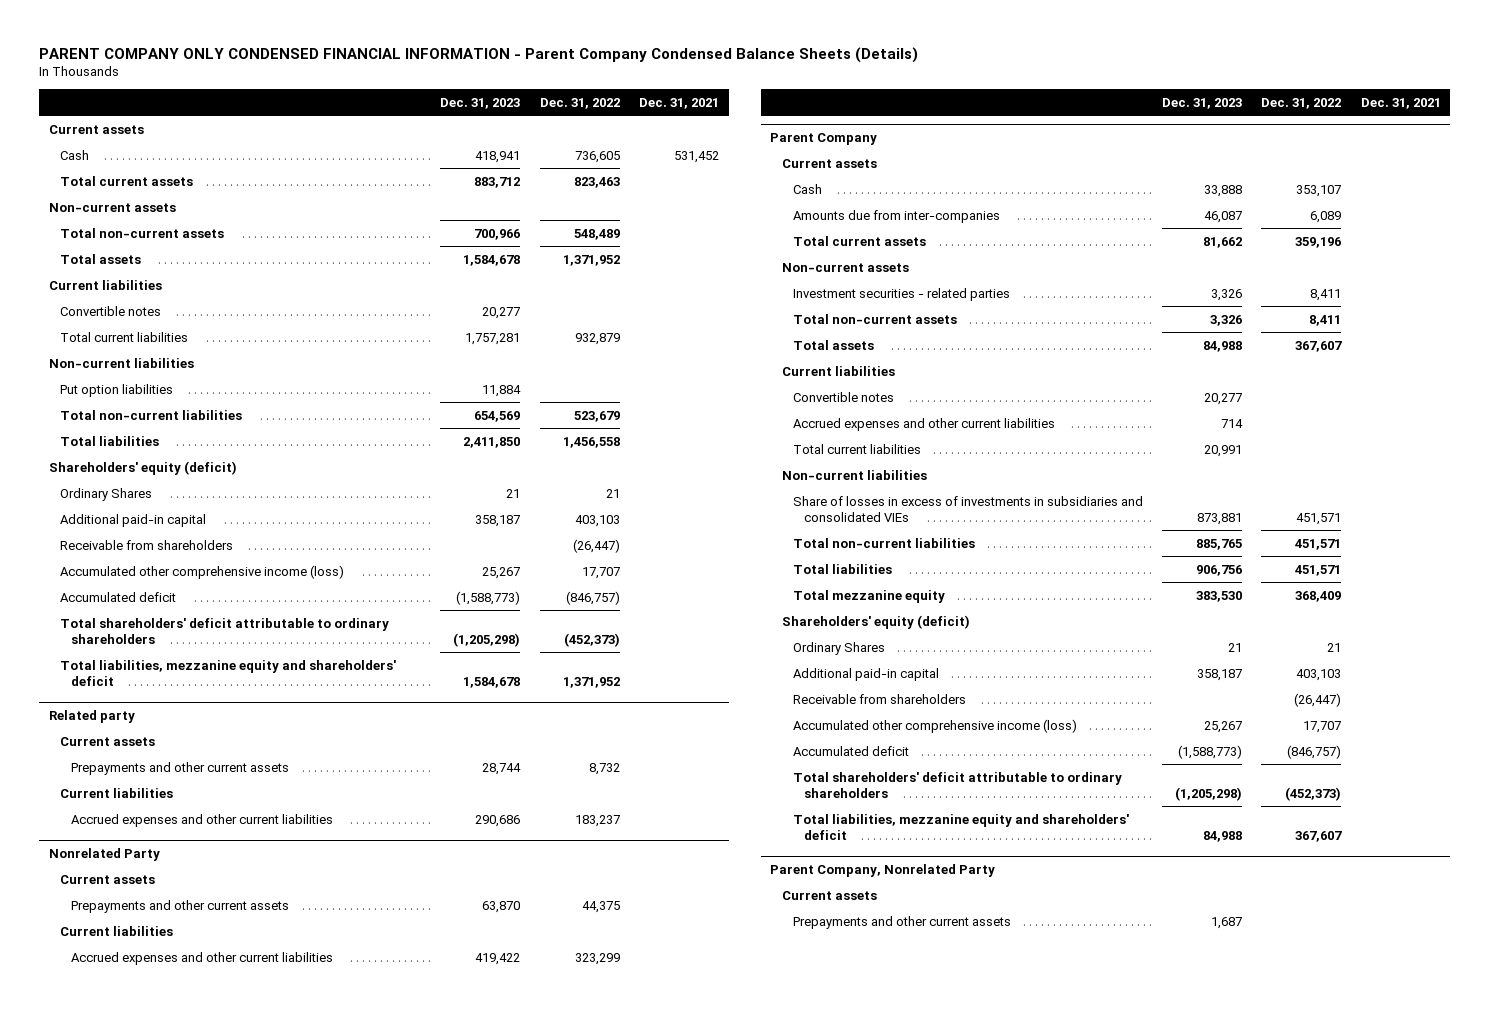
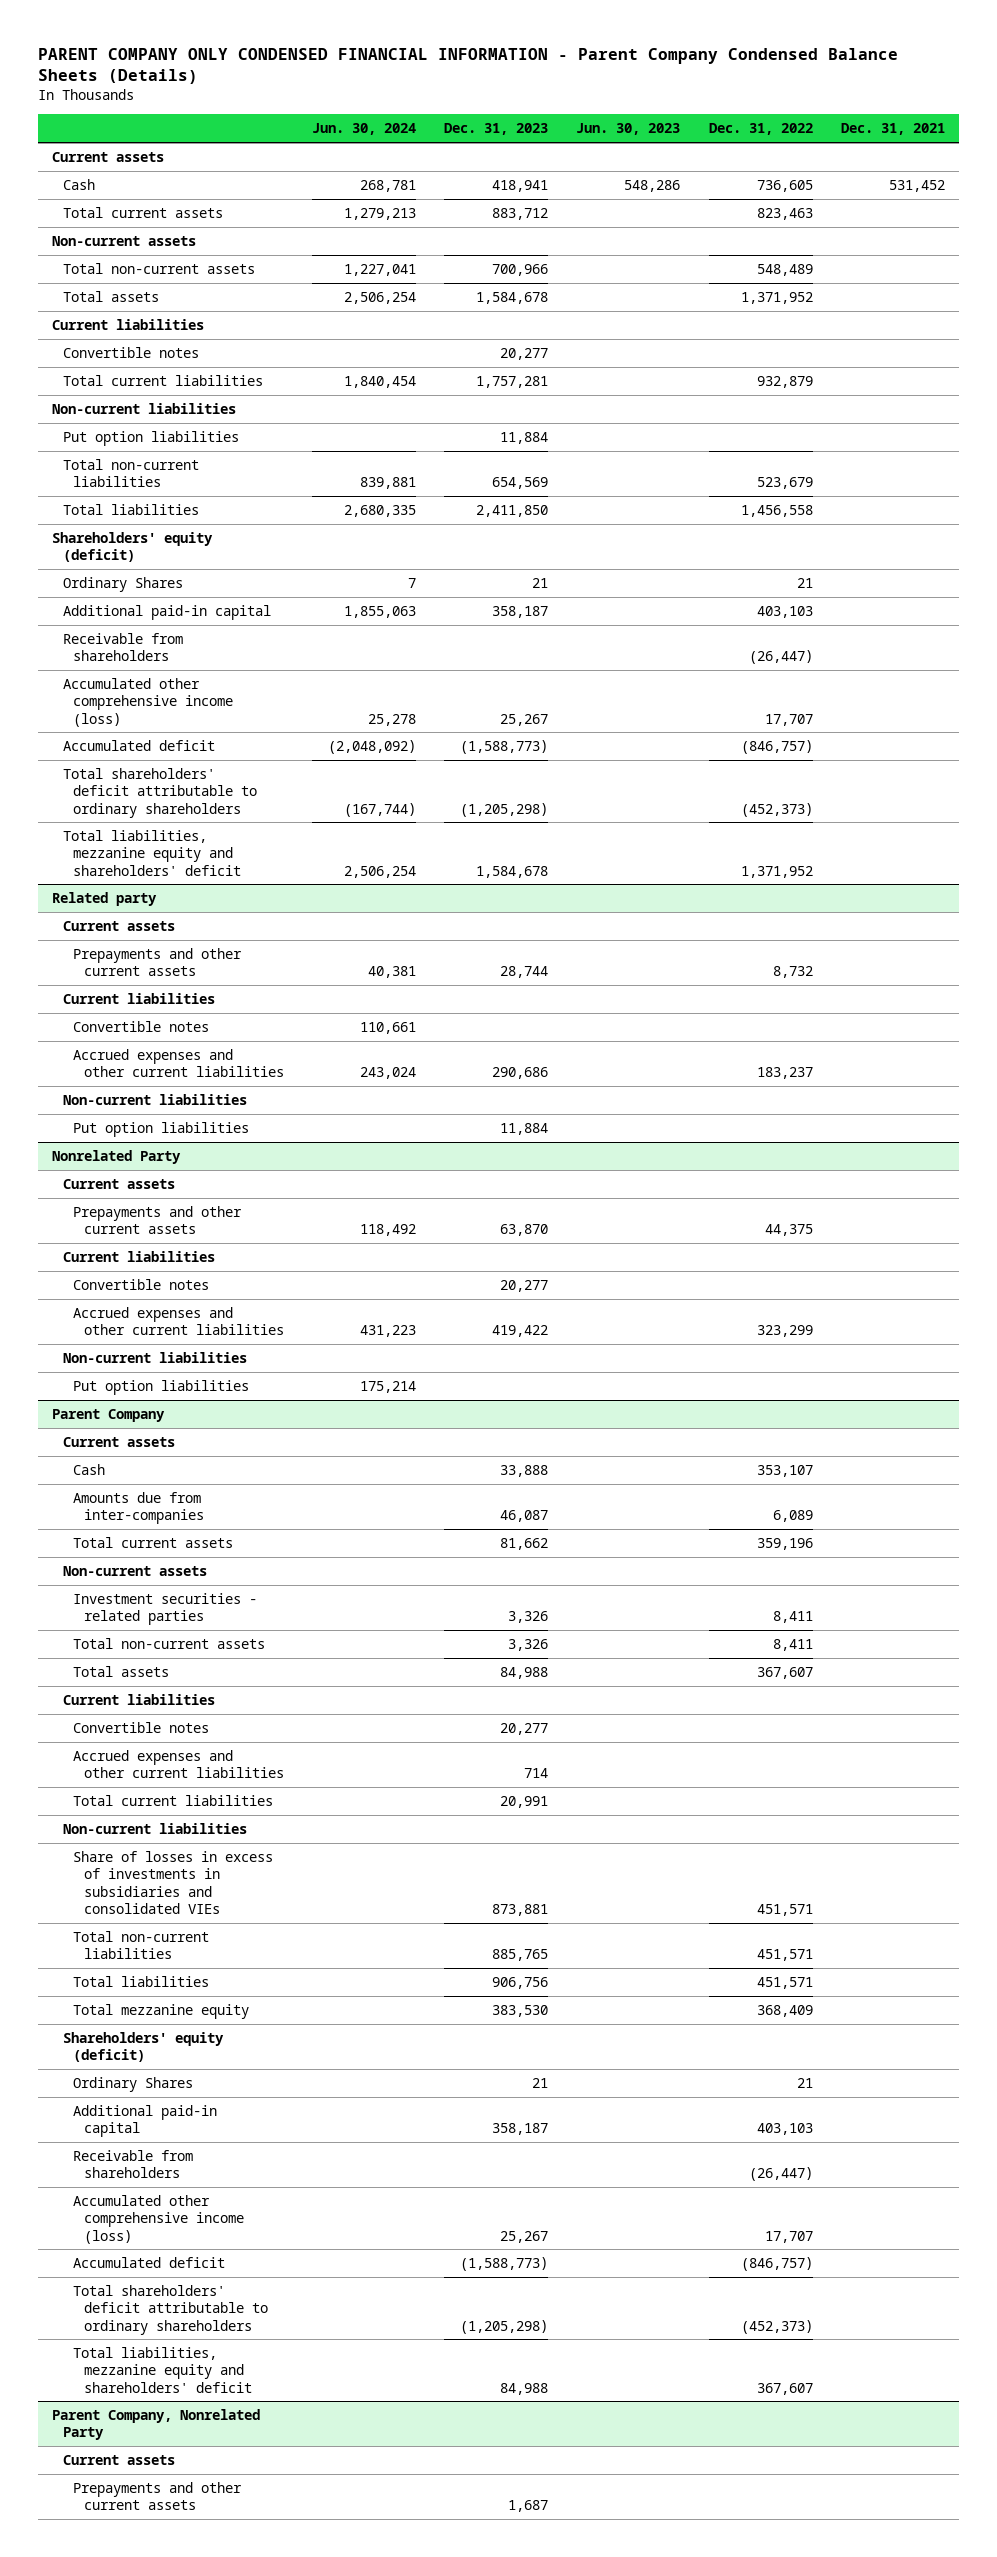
none -> [312,123,417,136] Jun. 30, 2024
none -> [576,123,681,136] Jun. 30, 2023
none -> [73,1020,210,1032] Convertible notes
none -> [62,1093,247,1105] Non-current liabilities
none -> [73,1121,250,1137] Put option liabilities
none -> [73,1278,210,1290] Convertible notes
none -> [62,1351,247,1363] Non-current liabilities
none -> [73,1379,250,1395] Put option liabilities

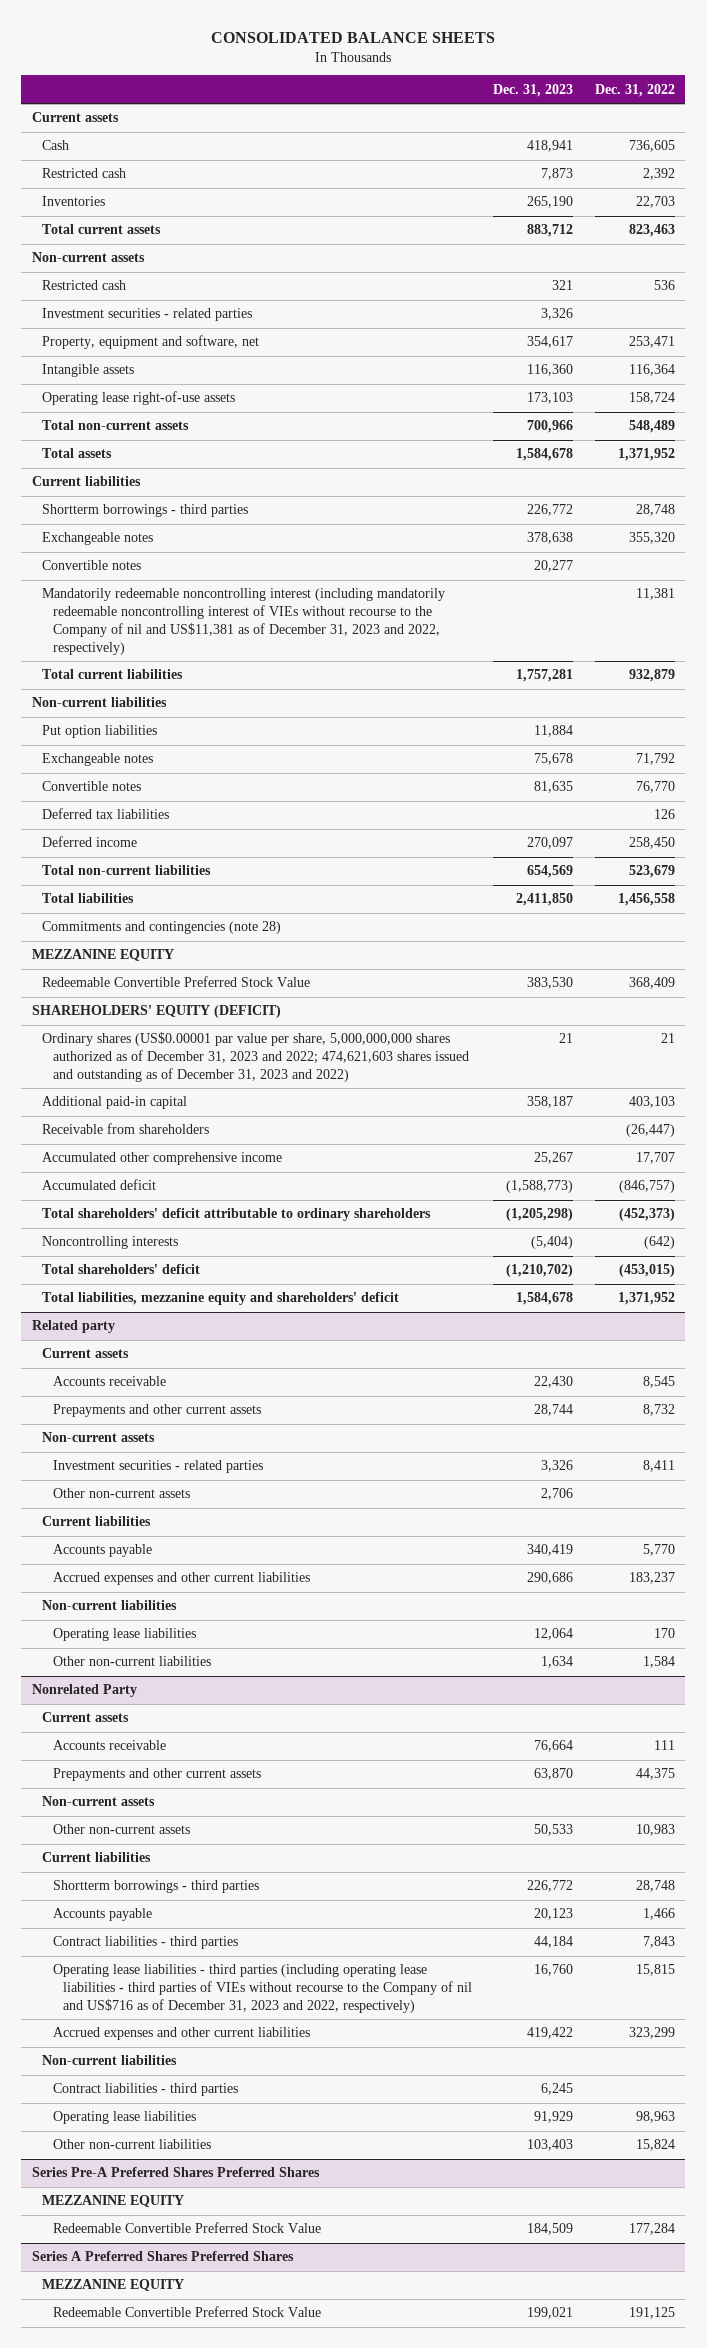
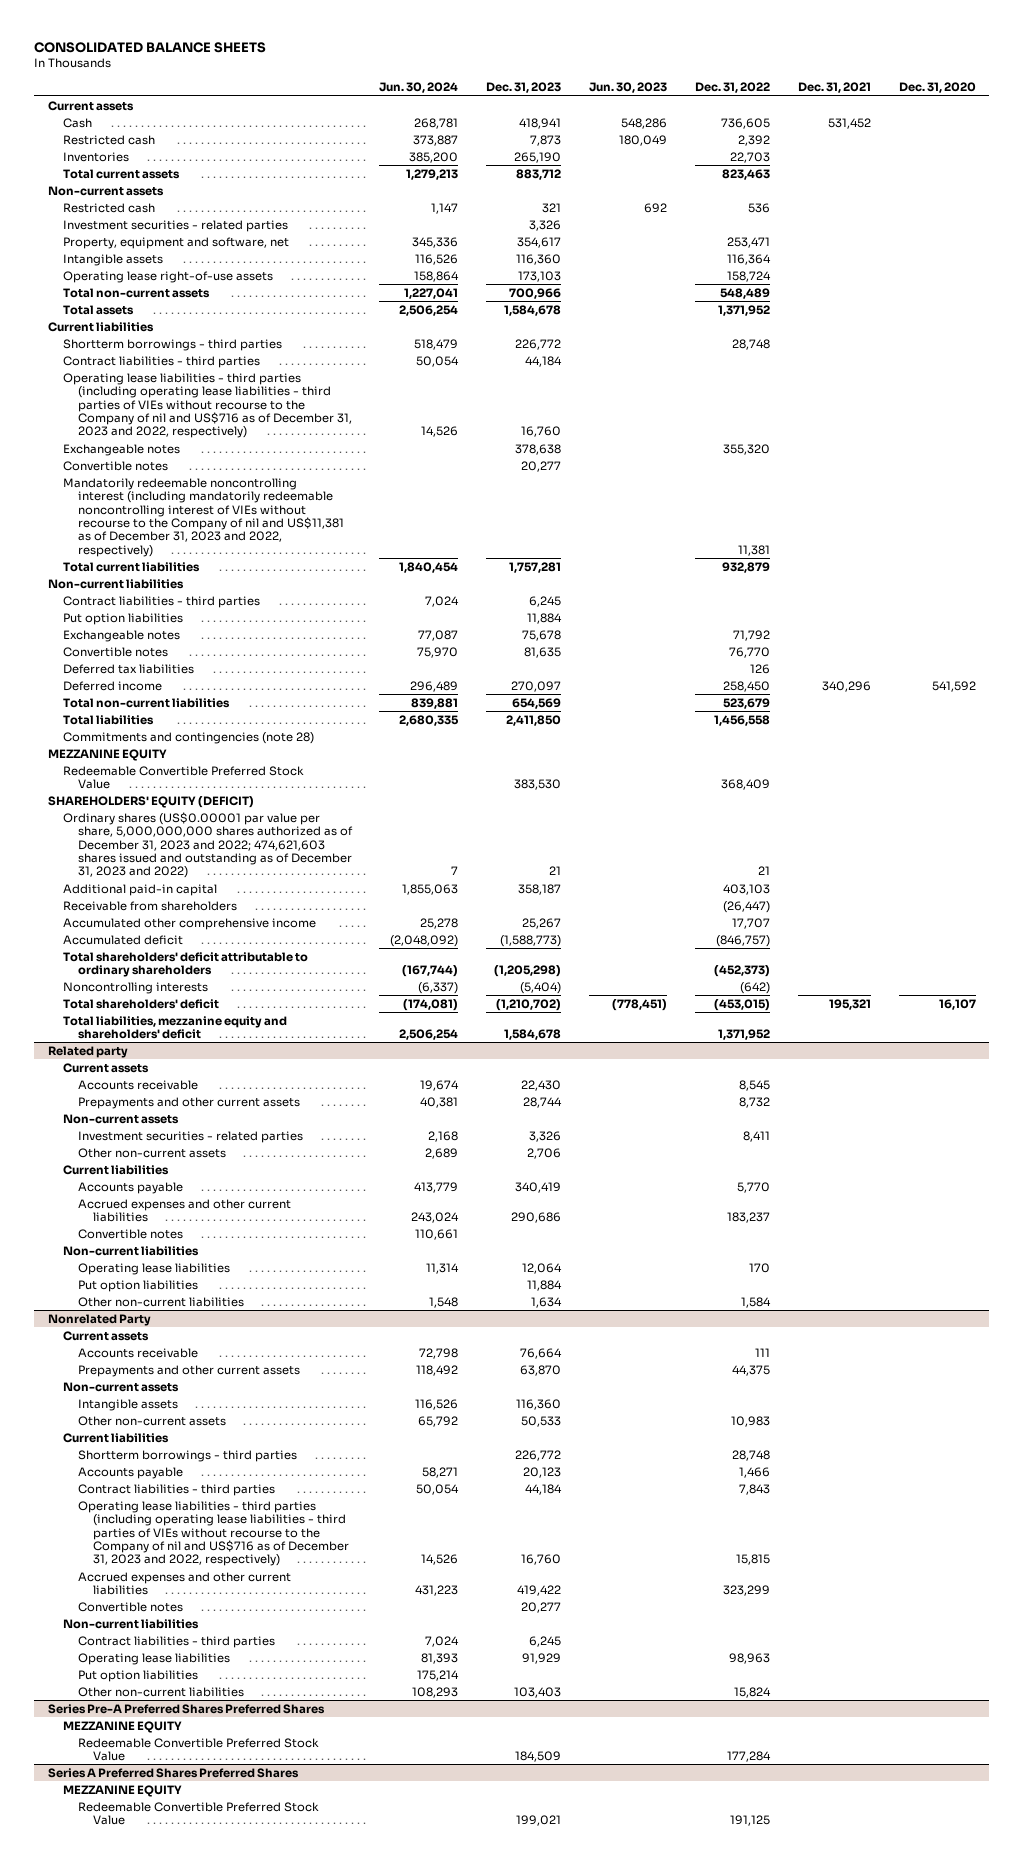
none -> [379,82,459,94] Jun. 30, 2024
none -> [589,82,668,94] Jun. 30, 2023
none -> [797,82,871,94] Dec. 31, 2021
none -> [898,82,976,94] Dec. 31, 2020
none -> [62,355,260,368] Contract liabilities - third parties
none -> [62,372,352,439] Operating lease liabilities - third parties (including operating lease liabilities - third parties of VIEs without recourse to the Company of nil and US$716 as of December 31, 2023 and 2022, respectively)
none -> [62,595,260,608] Contract liabilities - third parties
none -> [77,1228,183,1239] Convertible notes
none -> [77,1279,198,1292] Put option liabilities
none -> [77,1398,178,1411] Intangible assets
none -> [77,1601,183,1612] Convertible notes
none -> [77,1669,198,1682] Put option liabilities

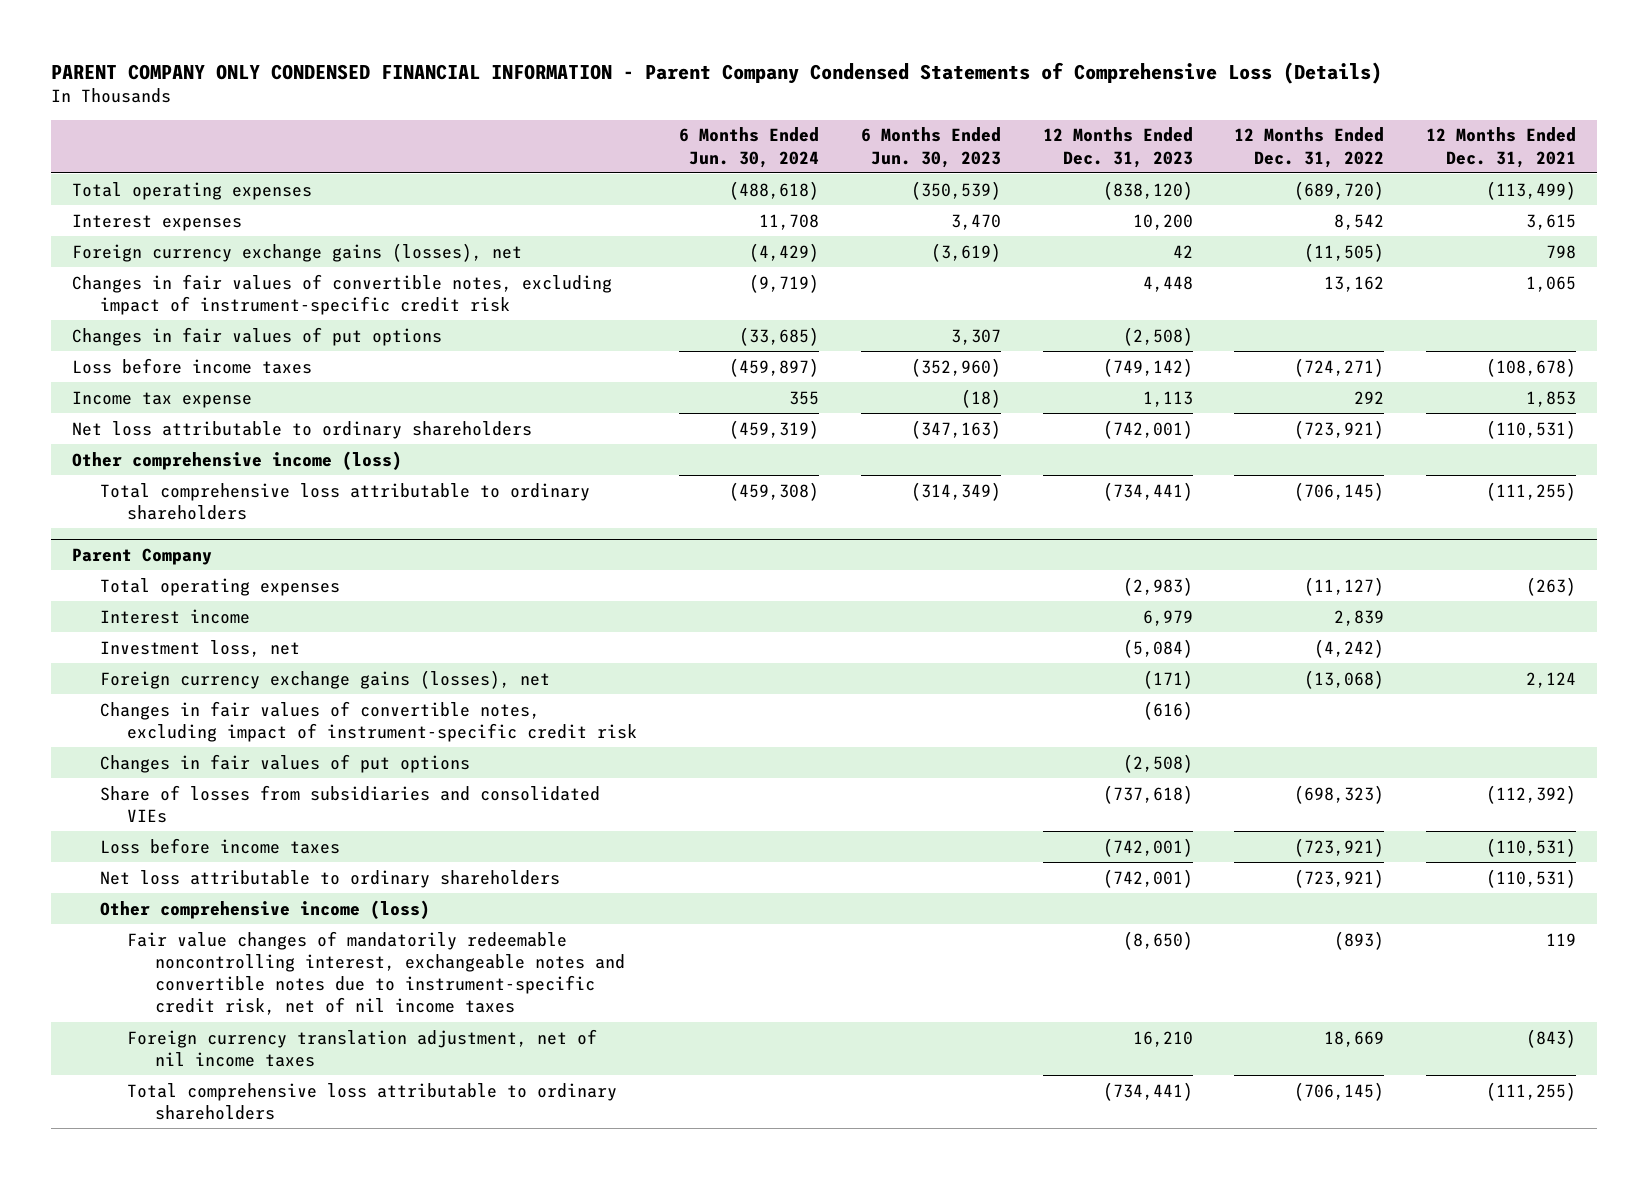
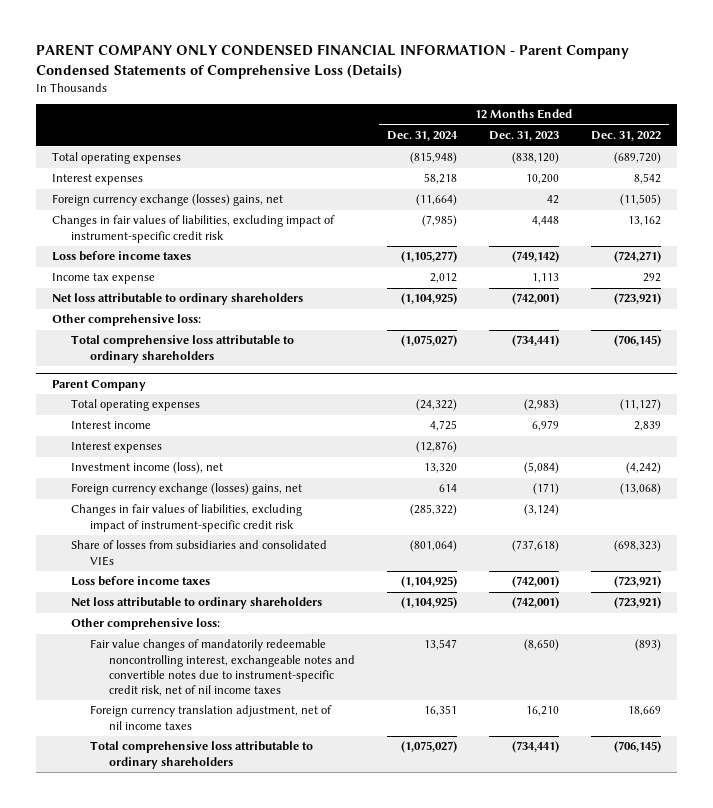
[679,127,820,168] 6 Months Ended Jun. 30, 2024 -> none
[860,127,1001,168] 6 Months Ended Jun. 30, 2023 -> none
[1426,127,1577,168] 12 Months Ended Dec. 31, 2021 -> none
none -> [387,131,459,142] Dec. 31, 2024
[72,326,443,346] Changes in fair values of put options -> none
[72,242,523,262] Foreign currency exchange gains (losses), net -> [51,194,283,207] Foreign currency exchange (losses) gains, net
[72,273,613,315] Changes in fair values of convertible notes, excluding impact of instrument-specific credit risk -> [51,215,335,243] Changes in fair values of liabilities, excluding impact of instrument-specific credit risk
[72,450,403,470] Other comprehensive income (loss) -> [51,314,201,327] Other comprehensive loss:
[99,753,470,773] Changes in fair values of put options -> none
none -> [70,442,162,454] Interest expenses
[99,639,300,657] Investment loss, net -> [70,462,223,475] Investment income (loss), net
[99,669,550,689] Foreign currency exchange gains (losses), net -> [70,483,302,496] Foreign currency exchange (losses) gains, net
[99,700,638,742] Changes in fair values of convertible notes, excluding impact of instrument-specific credit risk -> [70,504,302,532] Changes in fair values of liabilities, excluding impact of instrument-specific credit risk
[1142,700,1193,720] (616) -> [524,504,560,517] (3,124)
[99,899,430,919] Other comprehensive income (loss) -> [70,618,220,631] Other comprehensive loss:

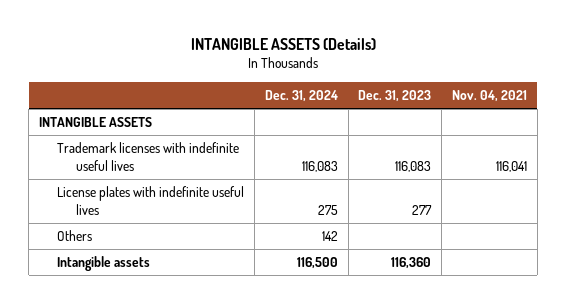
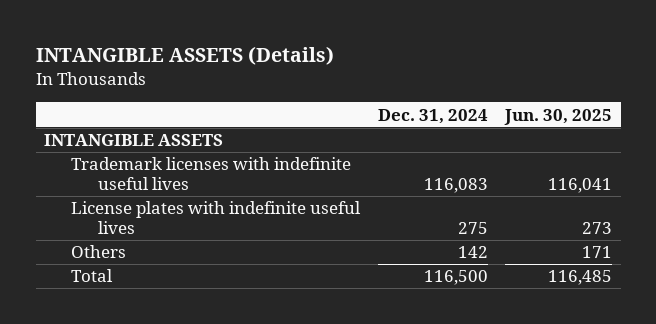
[358,90,432,103] Dec. 31, 2023 -> none
[451,90,527,103] Nov. 04, 2021 -> none
none -> [503,108,612,125] Jun. 30, 2025
[57,256,151,272] Intangible assets -> [71,269,114,283] Total

